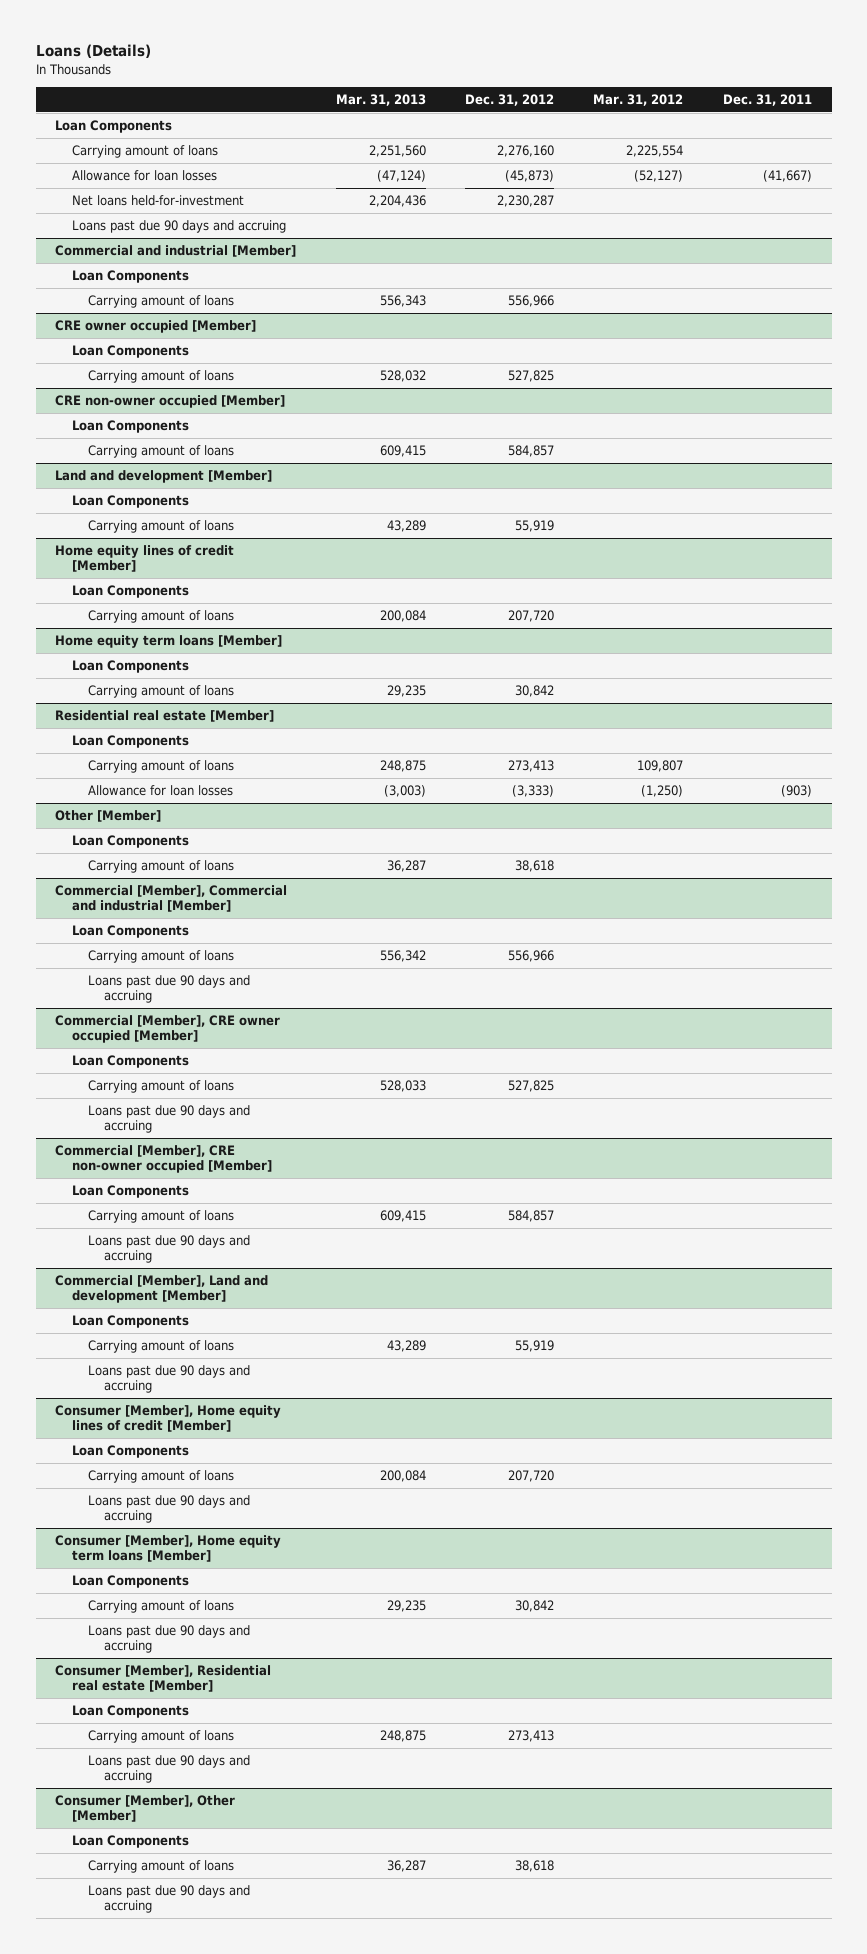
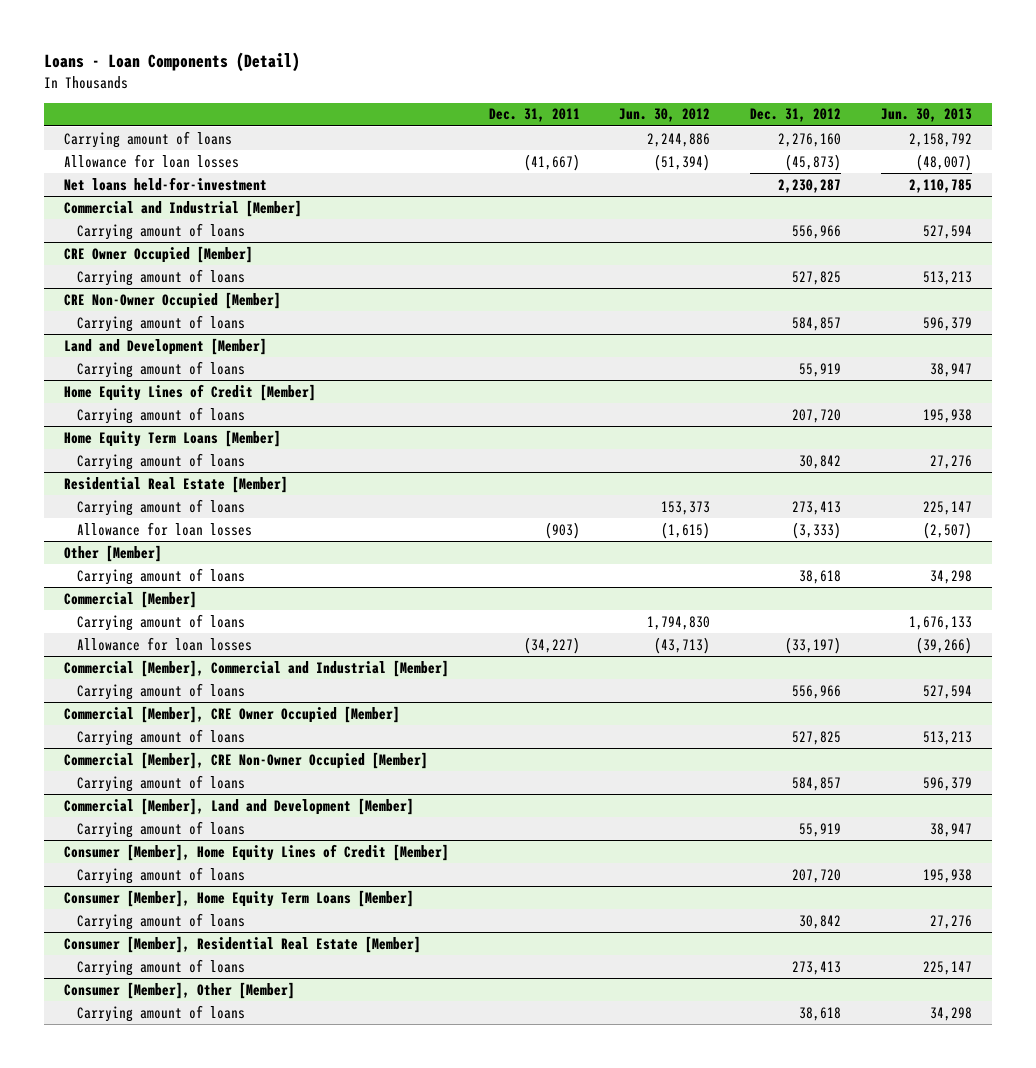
[35,44,151,59] Loans (Details) -> [44,52,301,73] Loans - Loan Components (Detail)
[335,94,426,107] Mar. 31, 2013 -> none
[593,94,684,107] Mar. 31, 2012 -> none
none -> [619,108,711,123] Jun. 30, 2012
none -> [880,108,972,123] Jun. 30, 2013
[55,120,173,134] Loan Components -> none
[71,220,286,234] Loans past due 90 days and accruing -> none
[71,270,189,284] Loan Components -> none
[55,245,297,258] Commercial and industrial [Member] -> [63,199,302,217] Commercial and Industrial [Member]
[71,345,189,359] Loan Components -> none
[55,320,257,334] CRE owner occupied [Member] -> [63,245,253,263] CRE Owner Occupied [Member]
[71,420,189,434] Loan Components -> none
[55,395,286,409] CRE non-owner occupied [Member] -> [63,291,281,309] CRE Non-Owner Occupied [Member]
[71,495,189,509] Loan Components -> none
[55,470,273,484] Land and development [Member] -> [63,337,267,355] Land and Development [Member]
[71,585,189,599] Loan Components -> none
[55,545,235,573] Home equity lines of credit [Member] -> [63,383,316,401] Home Equity Lines of Credit [Member]
[71,660,189,674] Loan Components -> none
[55,635,283,649] Home equity term loans [Member] -> [63,429,281,447] Home Equity Term Loans [Member]
[71,735,189,749] Loan Components -> none
[55,710,275,723] Residential real estate [Member] -> [63,475,288,493] Residential Real Estate [Member]
[71,835,189,849] Loan Components -> none
[71,925,189,939] Loan Components -> none
none -> [63,590,197,608] Commercial [Member]
none -> [76,613,245,631] Carrying amount of loans
none -> [76,636,252,651] Allowance for loan losses
[55,885,288,913] Commercial [Member], Commercial and industrial [Member] -> [63,659,449,677] Commercial [Member], Commercial and Industrial [Member]
[87,975,250,1004] Loans past due 90 days and accruing -> none
[71,1055,189,1069] Loan Components -> none
[55,1015,281,1044] Commercial [Member], CRE owner occupied [Member] -> [63,705,400,723] Commercial [Member], CRE Owner Occupied [Member]
[87,1105,250,1134] Loans past due 90 days and accruing -> none
[71,1185,189,1199] Loan Components -> none
[55,1145,272,1174] Commercial [Member], CRE non-owner occupied [Member] -> [63,751,428,769] Commercial [Member], CRE Non-Owner Occupied [Member]
[87,1235,250,1264] Loans past due 90 days and accruing -> none
[71,1315,189,1329] Loan Components -> none
[55,1275,269,1304] Commercial [Member], Land and development [Member] -> [63,797,414,815] Commercial [Member], Land and Development [Member]
[87,1365,250,1394] Loans past due 90 days and accruing -> none
[71,1445,189,1459] Loan Components -> none
[55,1405,282,1433] Consumer [Member], Home equity lines of credit [Member] -> [63,843,449,861] Consumer [Member], Home Equity Lines of Credit [Member]
[87,1495,250,1524] Loans past due 90 days and accruing -> none
[71,1575,189,1589] Loan Components -> none
[55,1535,282,1563] Consumer [Member], Home equity term loans [Member] -> [63,889,414,907] Consumer [Member], Home Equity Term Loans [Member]
[87,1625,250,1654] Loans past due 90 days and accruing -> none
[71,1705,189,1719] Loan Components -> none
[55,1665,272,1693] Consumer [Member], Residential real estate [Member] -> [63,935,421,953] Consumer [Member], Residential Real Estate [Member]
[87,1755,250,1784] Loans past due 90 days and accruing -> none
[71,1835,189,1849] Loan Components -> none
[87,1885,250,1914] Loans past due 90 days and accruing -> none

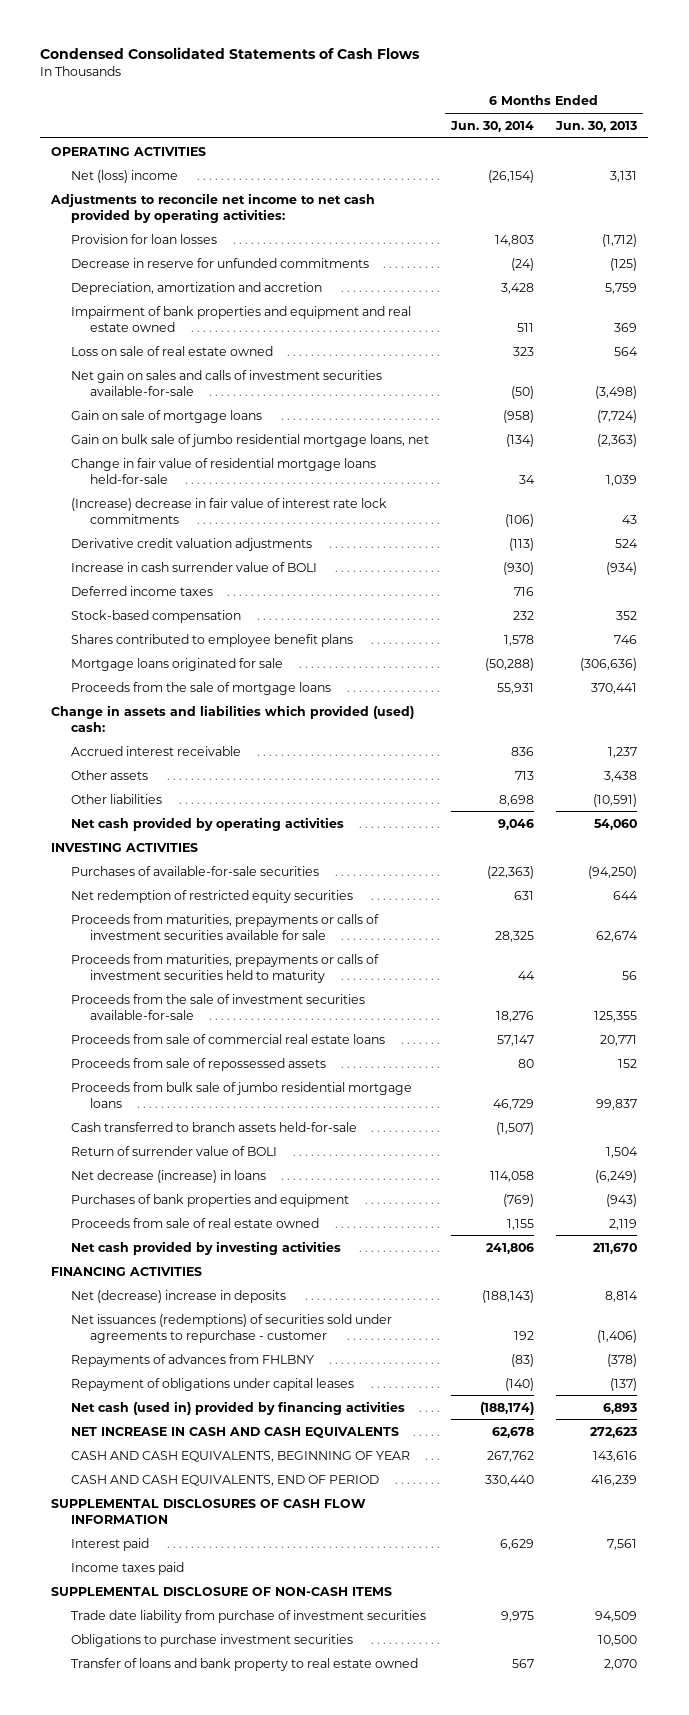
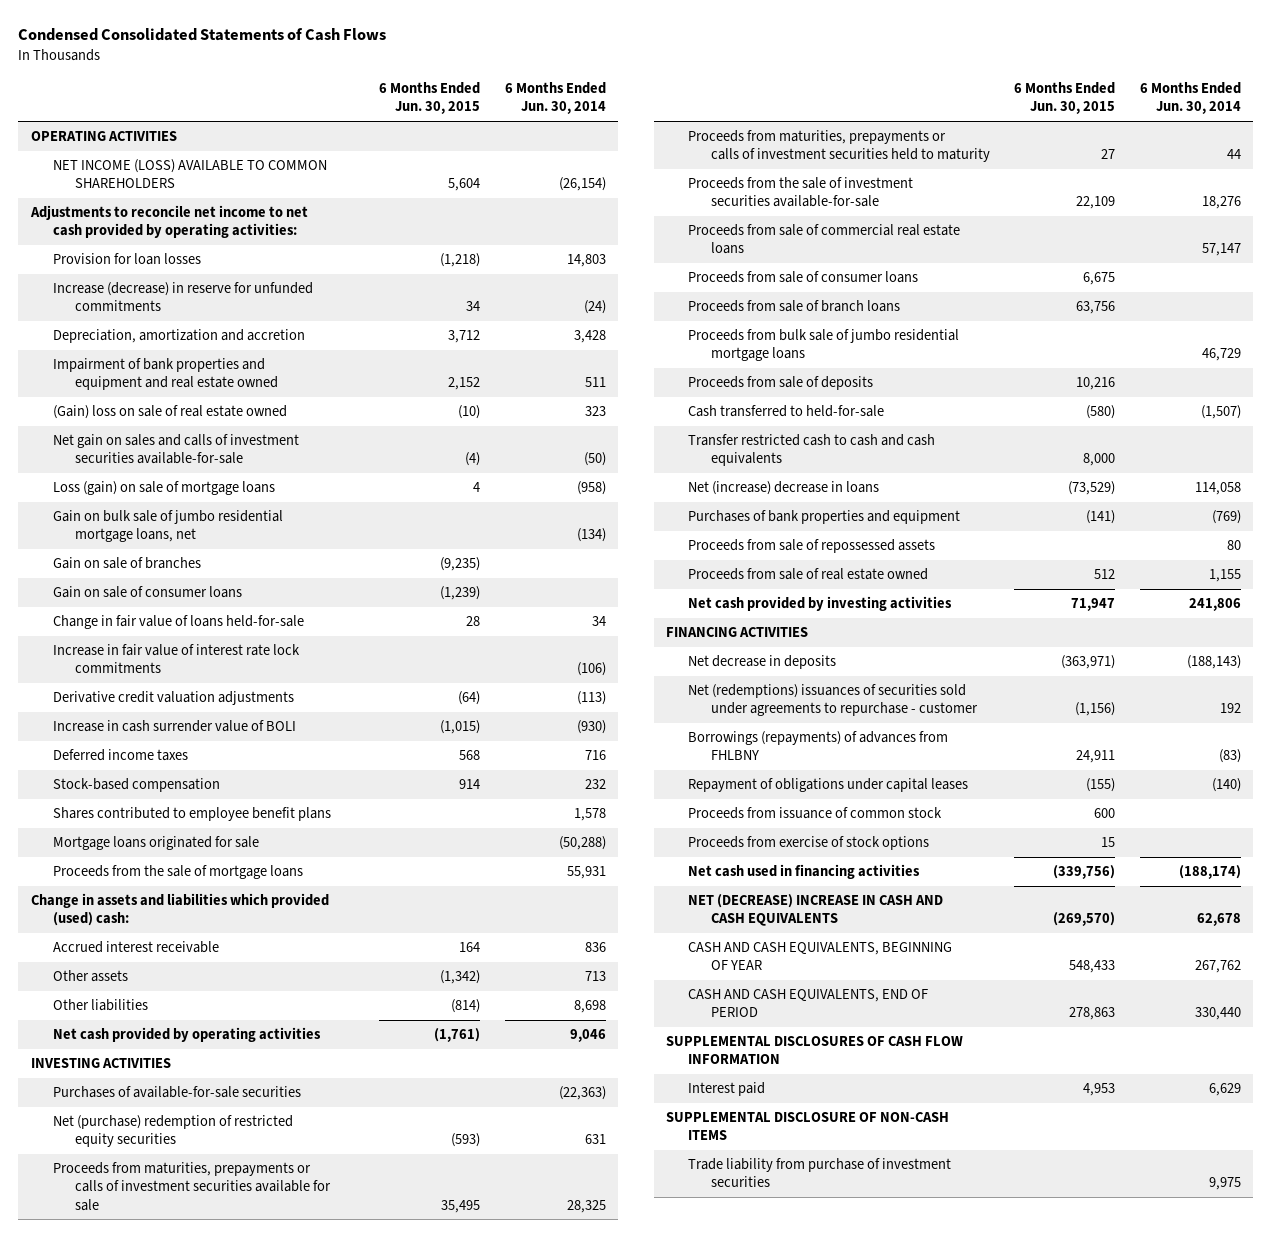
[555,120,638,132] Jun. 30, 2013 -> none
none -> [378,82,480,115] 6 Months Ended Jun. 30, 2015
[70,169,178,183] Net (loss) income -> [52,159,327,189] NET INCOME (LOSS) AVAILABLE TO COMMON SHAREHOLDERS
[70,257,369,268] Decrease in reserve for unfunded commitments -> [52,282,313,312] Increase (decrease) in reserve for unfunded commitments
[70,345,273,356] Loss on sale of real estate owned -> [52,405,287,420] (Gain) loss on sale of real estate owned
[70,409,262,423] Gain on sale of mortgage loans -> [52,481,275,496] Loss (gain) on sale of mortgage loans
none -> [52,557,201,570] Gain on sale of branches
none -> [52,586,242,599] Gain on sale of consumer loans
[70,457,376,484] Change in fair value of residential mortgage loans held-for-sale -> [52,615,304,630] Change in fair value of loans held-for-sale
[70,497,387,524] (Increase) decrease in fair value of interest rate lock commitments -> [52,644,300,674] Increase in fair value of interest rate lock commitments
[70,889,353,903] Net redemption of restricted equity securities -> [52,1115,293,1148] Net (purchase) redemption of restricted equity securities
none -> [688,271,919,284] Proceeds from sale of consumer loans
none -> [688,300,901,313] Proceeds from sale of branch loans
[70,1145,277,1156] Return of surrender value of BOLI -> none
none -> [688,376,874,391] Proceeds from sale of deposits
[70,1121,357,1132] Cash transferred to branch assets held-for-sale -> [688,405,885,418] Cash transferred to held-for-sale
none -> [688,434,936,467] Transfer restricted cash to cash and cash equivalents
[70,1169,266,1183] Net decrease (increase) in loans -> [688,481,880,496] Net (increase) decrease in loans
[70,1057,326,1071] Proceeds from sale of repossessed assets -> [688,539,936,554] Proceeds from sale of repossessed assets
[70,1289,286,1303] Net (decrease) increase in deposits -> [688,655,837,670] Net decrease in deposits
[70,1313,392,1343] Net issuances (redemptions) of securities sold under agreements to repurchase - customer -> [688,684,978,717] Net (redemptions) issuances of securities sold under agreements to repurchase - customer
[70,1353,314,1367] Repayments of advances from FHLBNY -> [688,731,949,761] Borrowings (repayments) of advances from FHLBNY
none -> [688,807,943,820] Proceeds from issuance of common stock
none -> [688,836,930,851] Proceeds from exercise of stock options
[70,1400,405,1415] Net cash (used in) provided by financing activities -> [688,864,921,880] Net cash used in financing activities
[70,1426,399,1438] NET INCREASE IN CASH AND CASH EQUIVALENTS -> [688,894,944,927] NET (DECREASE) INCREASE IN CASH AND CASH EQUIVALENTS
[70,1561,184,1575] Income taxes paid -> none
[70,1633,353,1647] Obligations to purchase investment securities -> none
[70,1657,418,1671] Transfer of loans and bank property to real estate owned -> none
[70,1609,426,1623] Trade date liability from purchase of investment securities -> [688,1158,952,1188] Trade liability from purchase of investment securities

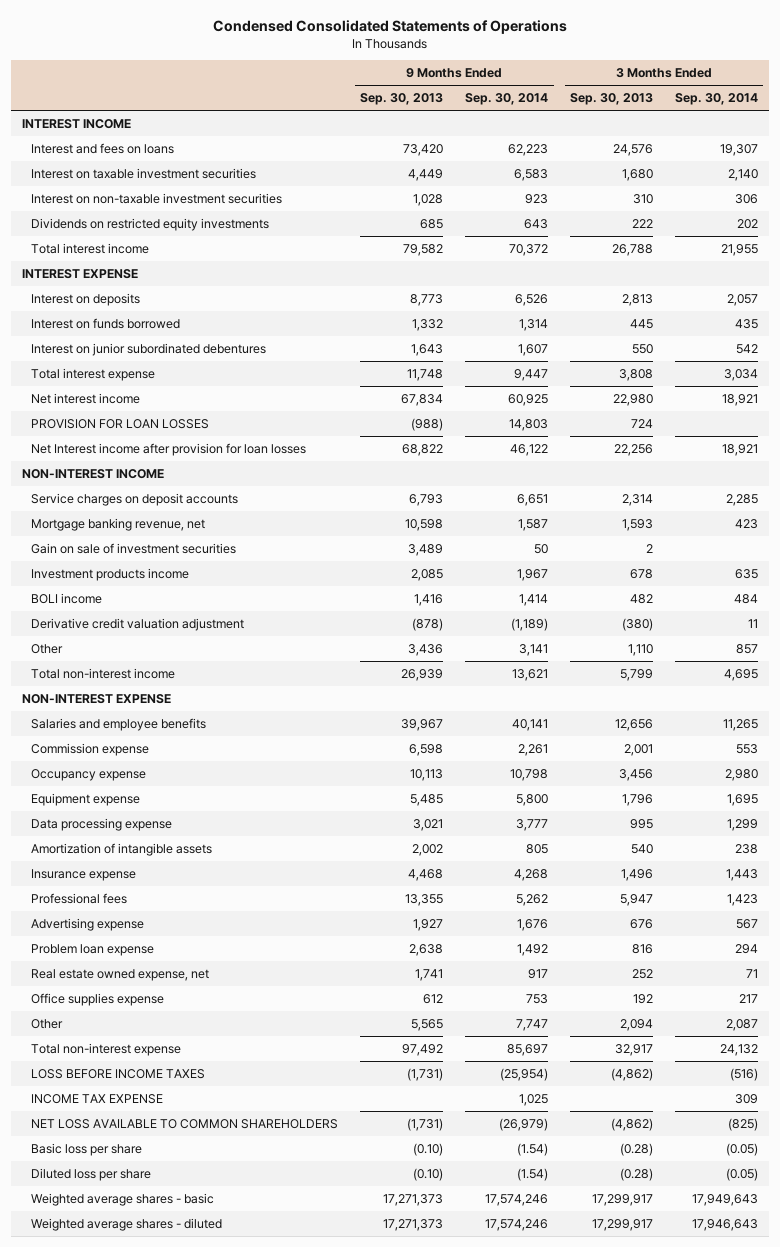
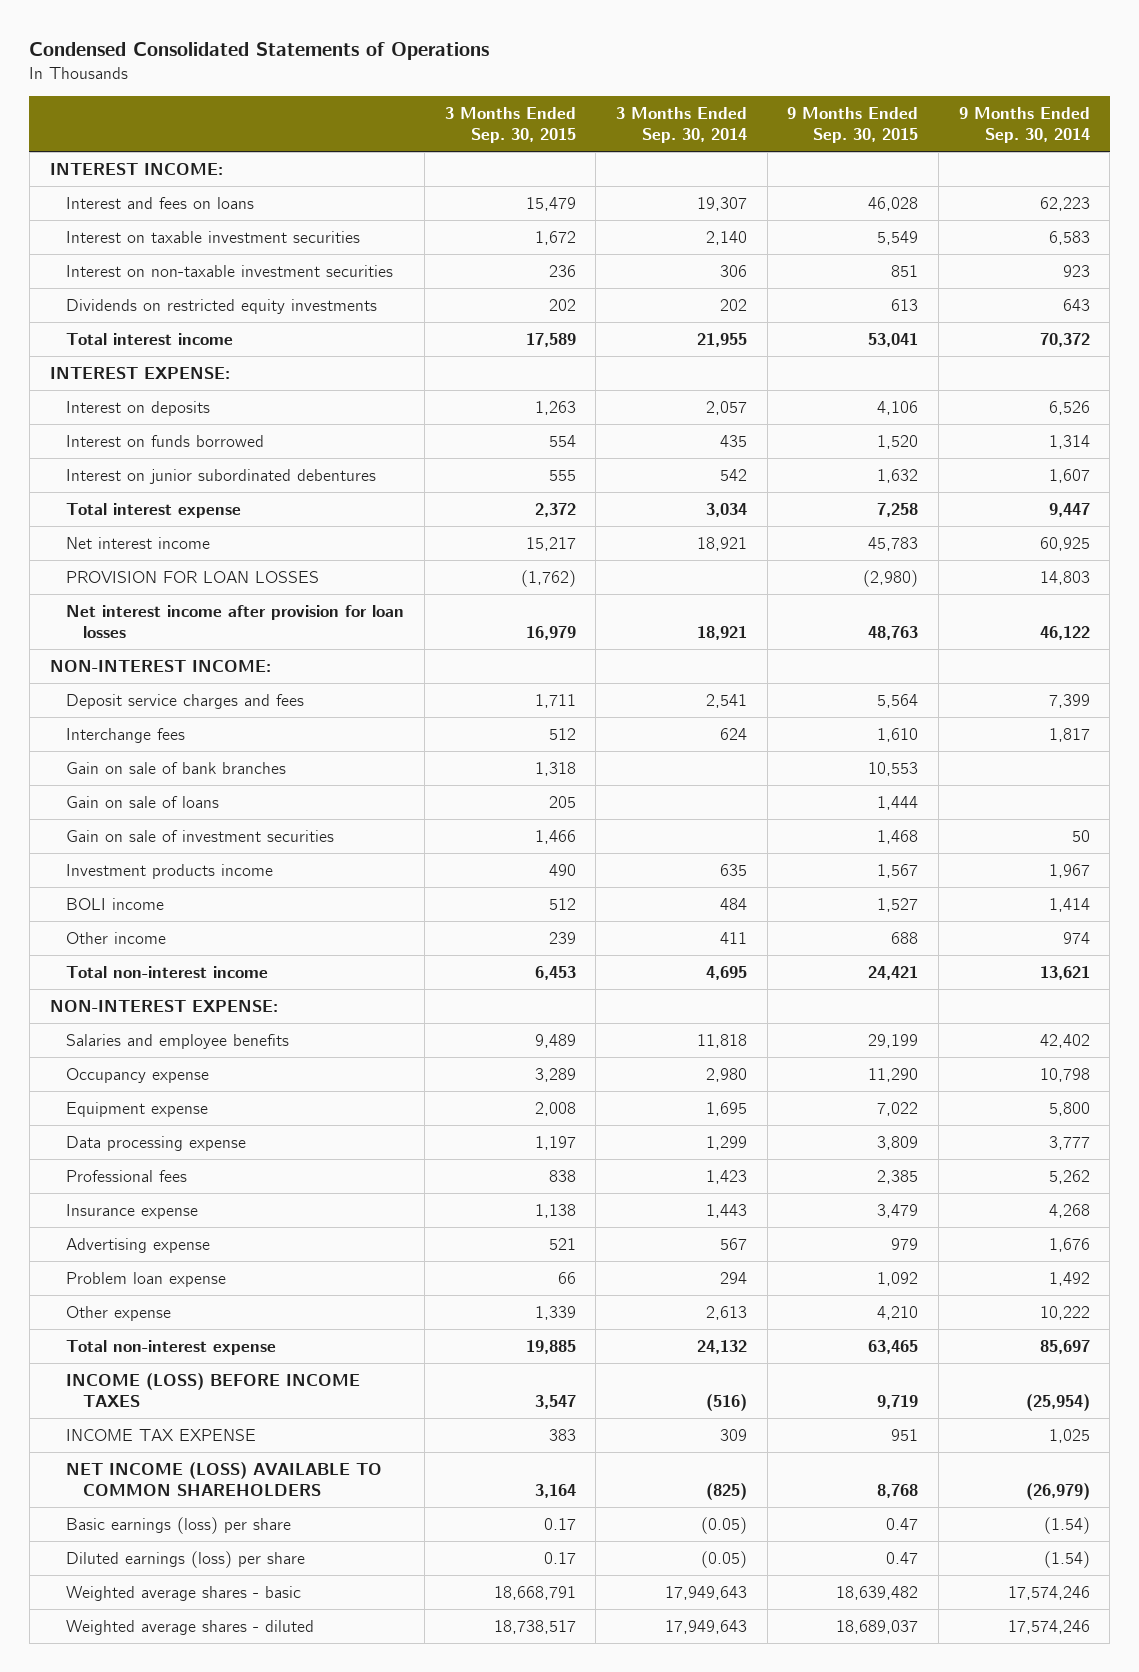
[360,93,444,106] Sep. 30, 2013 -> none
[570,93,654,106] Sep. 30, 2013 -> none
none -> [444,106,576,143] 3 Months Ended Sep. 30, 2015
none -> [787,106,919,143] 9 Months Ended Sep. 30, 2015
[22,118,132,129] INTEREST INCOME -> [49,162,223,175] INTEREST INCOME:
[22,268,139,279] INTEREST EXPENSE -> [49,366,230,379] INTEREST EXPENSE:
[31,517,206,531] Mortgage banking revenue, net -> none
[31,442,307,456] Net Interest income after provision for loan losses -> [66,604,405,639] Net interest income after provision for loan losses
[22,468,165,479] NON-INTEREST INCOME -> [49,659,271,672] NON-INTEREST INCOME:
[31,492,239,506] Service charges on deposit accounts -> [66,693,305,709] Deposit service charges and fees
[517,493,549,506] 6,651 -> [1048,693,1090,708] 7,399
[725,493,758,506] 2,285 -> [705,693,747,708] 2,541
none -> [66,727,186,743] Interchange fees
none -> [66,761,287,774] Gain on sale of bank branches
none -> [66,795,220,808] Gain on sale of loans
[31,617,245,631] Derivative credit valuation adjustment -> none
[31,643,64,654] Other -> [66,931,167,944] Other income
[519,643,549,656] 3,141 -> [1062,931,1090,944] 974
[735,643,758,654] 857 -> [719,931,747,944] 411
[31,742,150,756] Commission expense -> none
[22,693,172,704] NON-INTEREST EXPENSE -> [49,999,278,1012] NON-INTEREST EXPENSE:
[512,718,549,731] 40,141 -> [1039,1033,1090,1048] 42,402
[722,718,758,731] 11,265 -> [696,1033,747,1048] 11,818
[31,842,213,856] Amortization of intangible assets -> none
[31,868,137,881] Insurance expense -> [66,1203,199,1219] Insurance expense
[31,968,210,981] Real estate owned expense, net -> none
[31,992,165,1006] Office supplies expense -> none
[31,1018,64,1029] Other -> [66,1305,172,1321] Other expense
[516,1018,549,1031] 7,747 -> [1039,1305,1090,1320] 10,222
[725,1018,758,1031] 2,087 -> [705,1305,747,1320] 2,613
[31,1068,206,1079] LOSS BEFORE INCOME TAXES -> [66,1372,361,1408] INCOME (LOSS) BEFORE INCOME TAXES
[31,1118,339,1129] NET LOSS AVAILABLE TO COMMON SHAREHOLDERS -> [66,1461,383,1497] NET INCOME (LOSS) AVAILABLE TO COMMON SHAREHOLDERS
[31,1142,143,1156] Basic loss per share -> [66,1516,292,1534] Basic earnings (loss) per share
[31,1167,152,1181] Diluted loss per share -> [66,1550,306,1568] Diluted earnings (loss) per share
[691,1218,758,1231] 17,946,643 -> [664,1619,747,1634] 17,949,643

